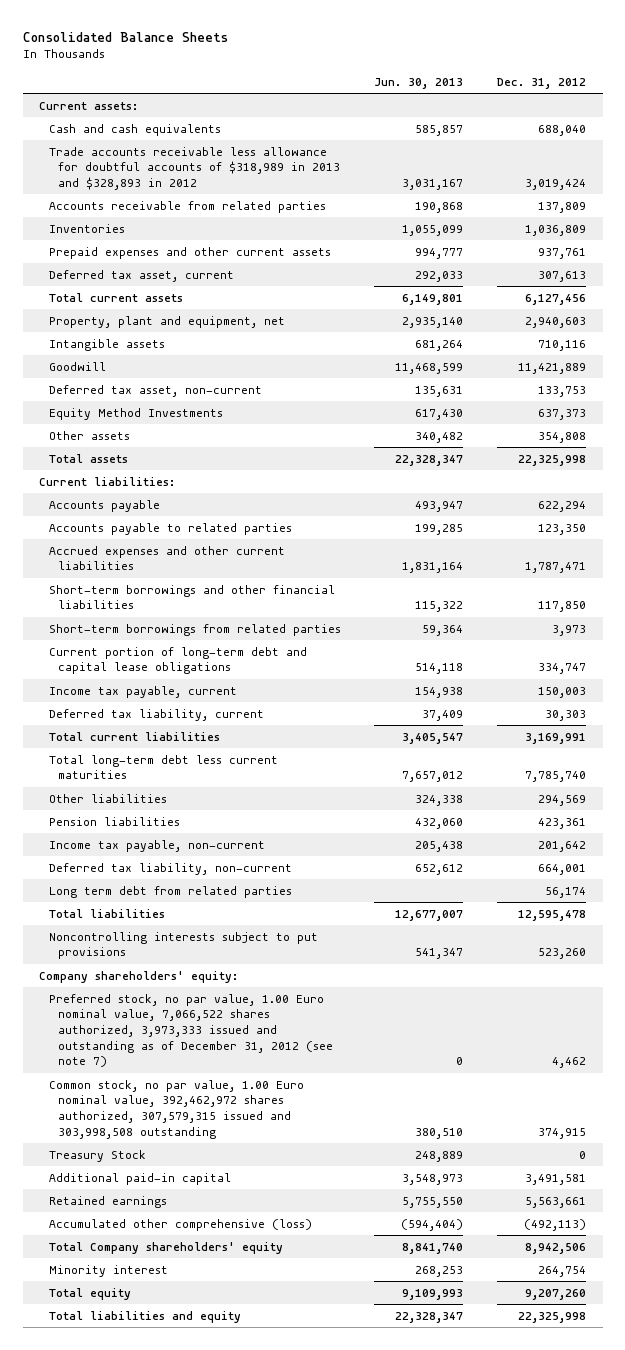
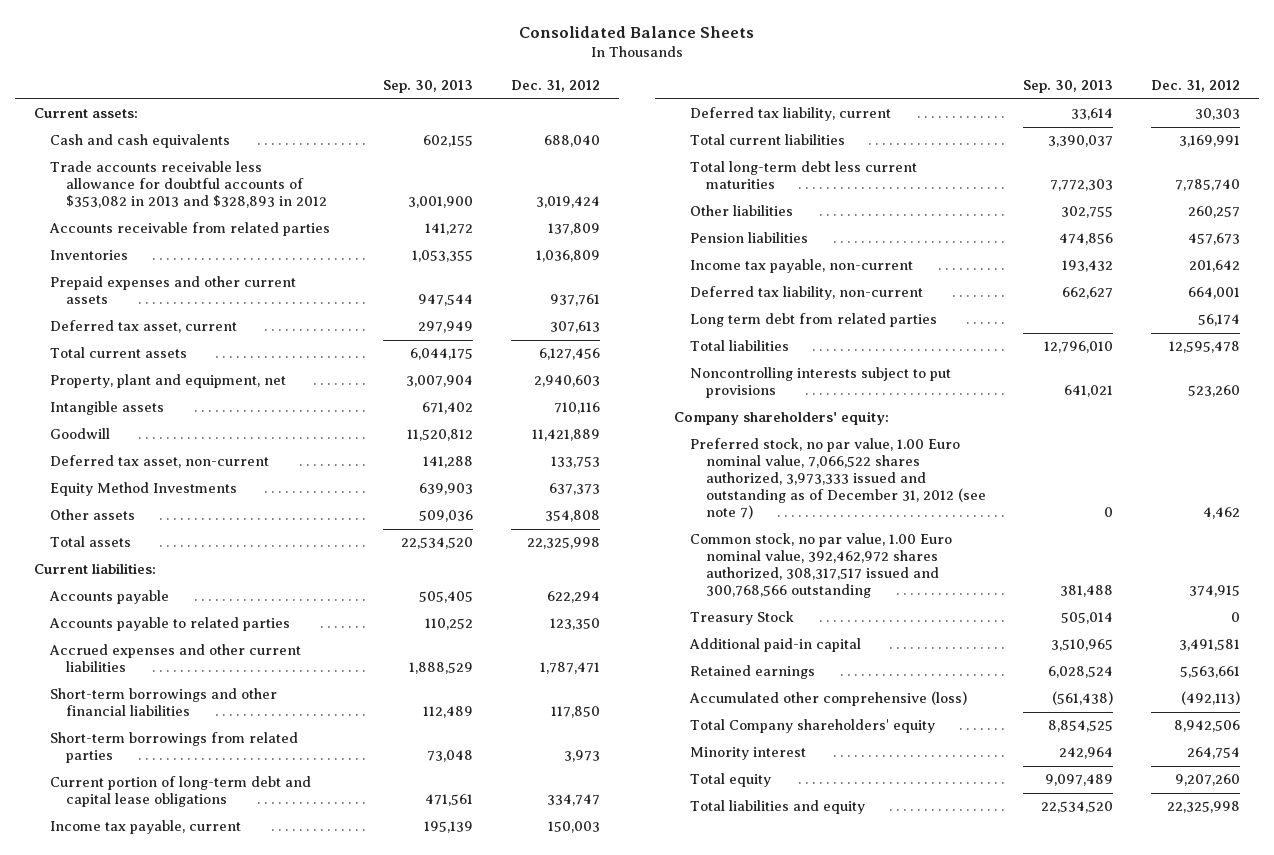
[374,77,464,89] Jun. 30, 2013 -> none
none -> [383,80,474,94] Sep. 30, 2013
[48,146,341,191] Trade accounts receivable less allowance for doubtful accounts of $318,989 in 2013 and $328,893 in 2012 -> [49,161,327,209] Trade accounts receivable less allowance for doubtful accounts of $353,082 in 2013 and $328,893 in 2012
[538,794,587,806] 294,569 -> [1187,206,1240,219] 260,257
[538,817,587,829] 423,361 -> [1187,233,1240,246] 457,673
[48,1079,304,1139] Common stock, no par value, 1.00 Euro nominal value, 392,462,972 shares authorized, 307,579,315 issued and 303,998,508 outstanding -> [689,533,952,599] Common stock, no par value, 1.00 Euro nominal value, 392,462,972 shares authorized, 308,317,517 issued and 300,768,566 outstanding

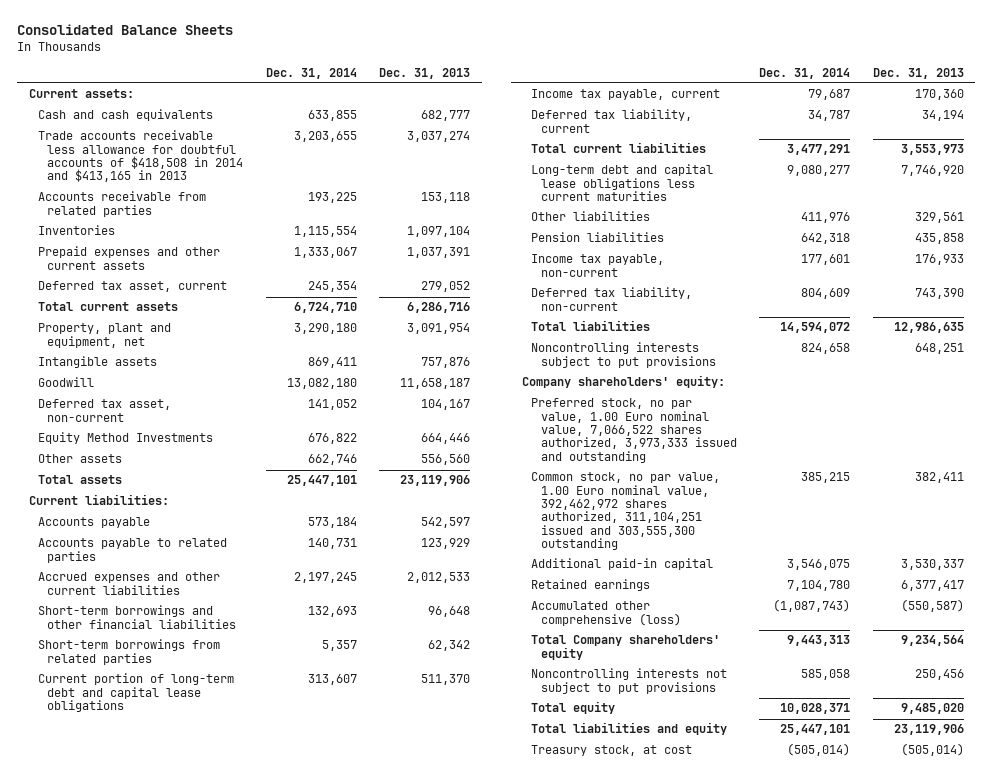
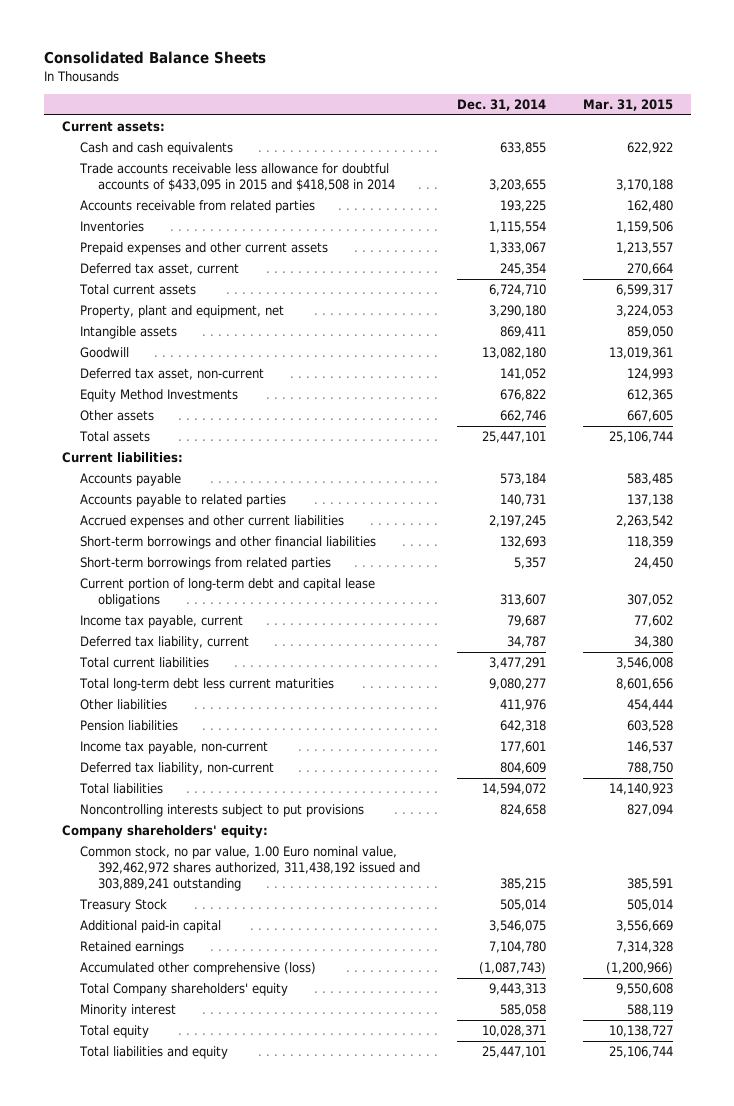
[379,67,471,79] Dec. 31, 2013 -> none
none -> [582,98,673,111] Mar. 31, 2015
[38,130,244,183] Trade accounts receivable less allowance for doubtful accounts of $418,508 in 2014 and $413,165 in 2013 -> [78,163,395,192] Trade accounts receivable less allowance for doubtful accounts of $433,095 in 2015 and $418,508 in 2014
[531,164,714,202] Long-term debt and capital lease obligations less current maturities -> [78,678,334,692] Total long-term debt less current maturities
[531,398,737,463] Preferred stock, no par value, 1.00 Euro nominal value, 7,066,522 shares authorized, 3,973,333 issued and outstanding -> none
[531,472,721,551] Common stock, no par value, 1.00 Euro nominal value, 392,462,972 shares authorized, 311,104,251 issued and 303,555,300 outstanding -> [79,846,420,892] Common stock, no par value, 1.00 Euro nominal value, 392,462,972 shares authorized, 311,438,192 issued and 303,889,241 outstanding
none -> [78,899,167,913] Treasury Stock
[531,668,728,694] Noncontrolling interests not subject to put provisions -> [79,1004,176,1018] Minority interest
[531,745,693,757] Treasury stock, at cost -> none

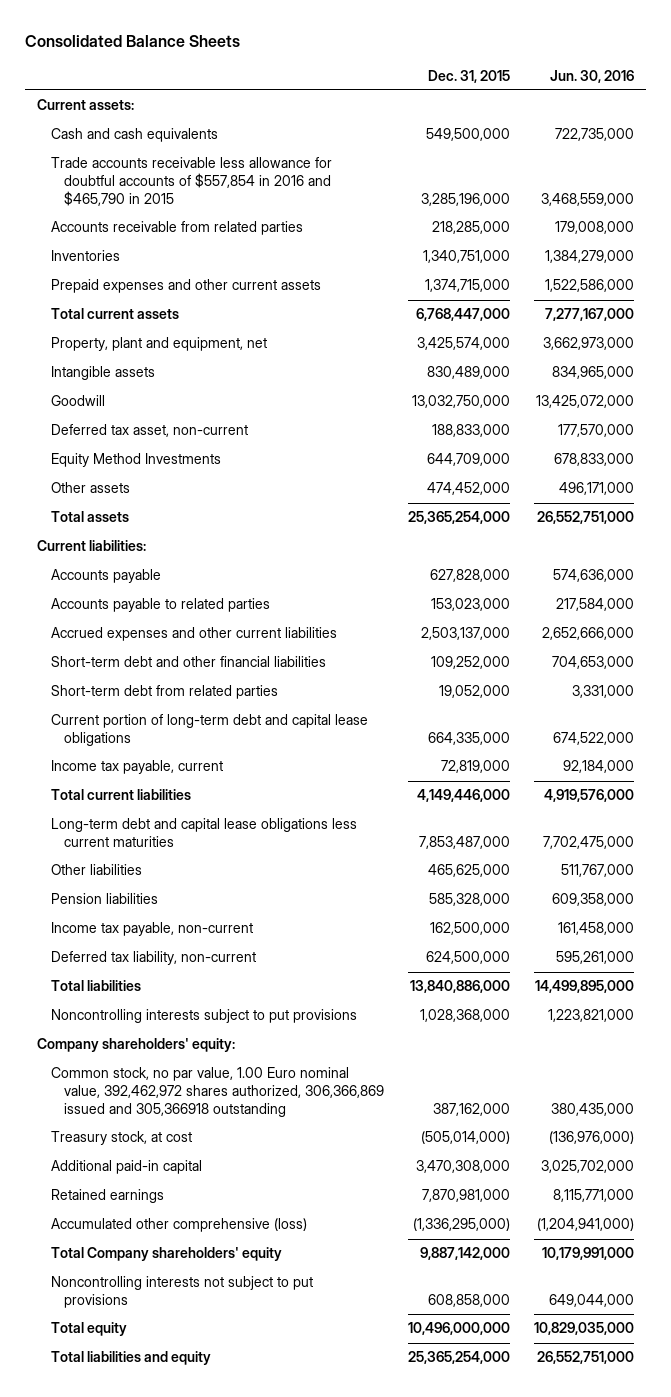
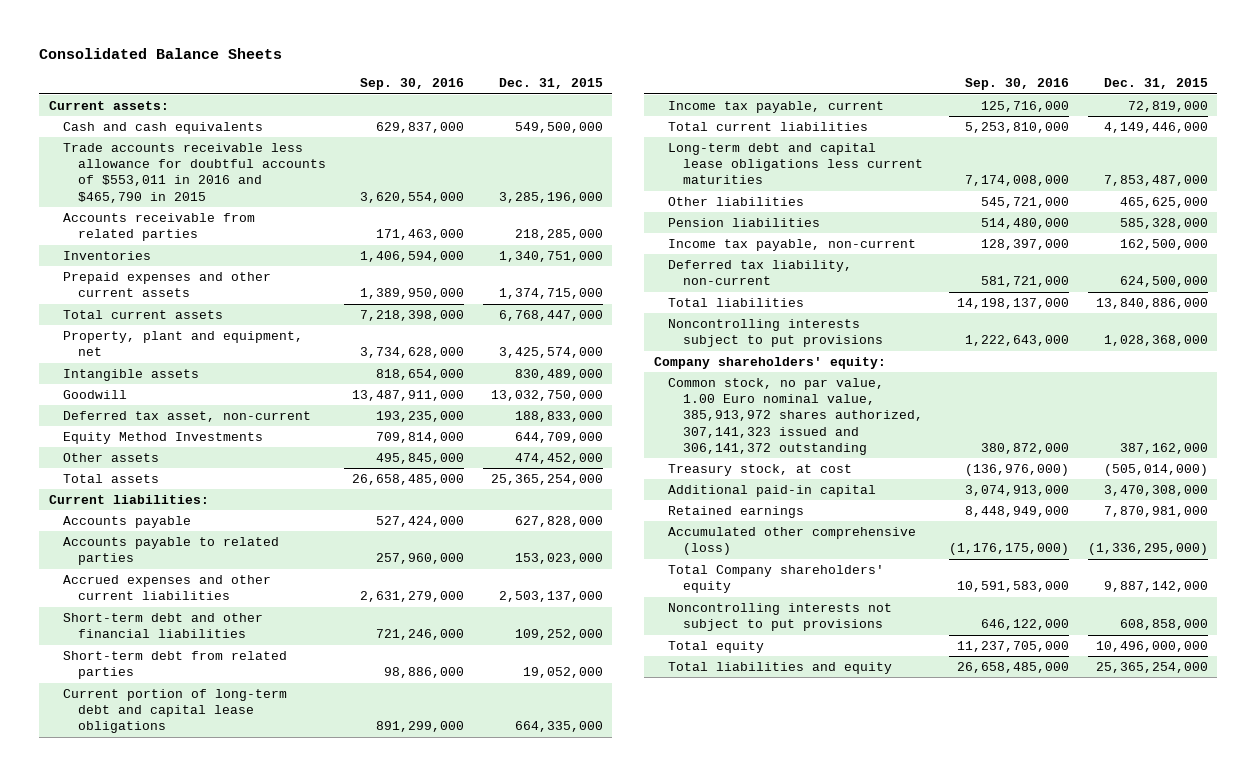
[549,69,634,83] Jun. 30, 2016 -> none
none -> [360,78,465,91] Sep. 30, 2016
[50,157,332,206] Trade accounts receivable less allowance for doubtful accounts of $557,854 in 2016 and $465,790 in 2015 -> [63,142,326,203] Trade accounts receivable less allowance for doubtful accounts of $553,011 in 2016 and $465,790 in 2015
[50,1067,385,1117] Common stock, no par value, 1.00 Euro nominal value, 392,462,972 shares authorized, 306,366,869 issued and 305,366918 outstanding -> [668,377,924,455] Common stock, no par value, 1.00 Euro nominal value, 385,913,972 shares authorized, 307,141,323 issued and 306,141,372 outstanding

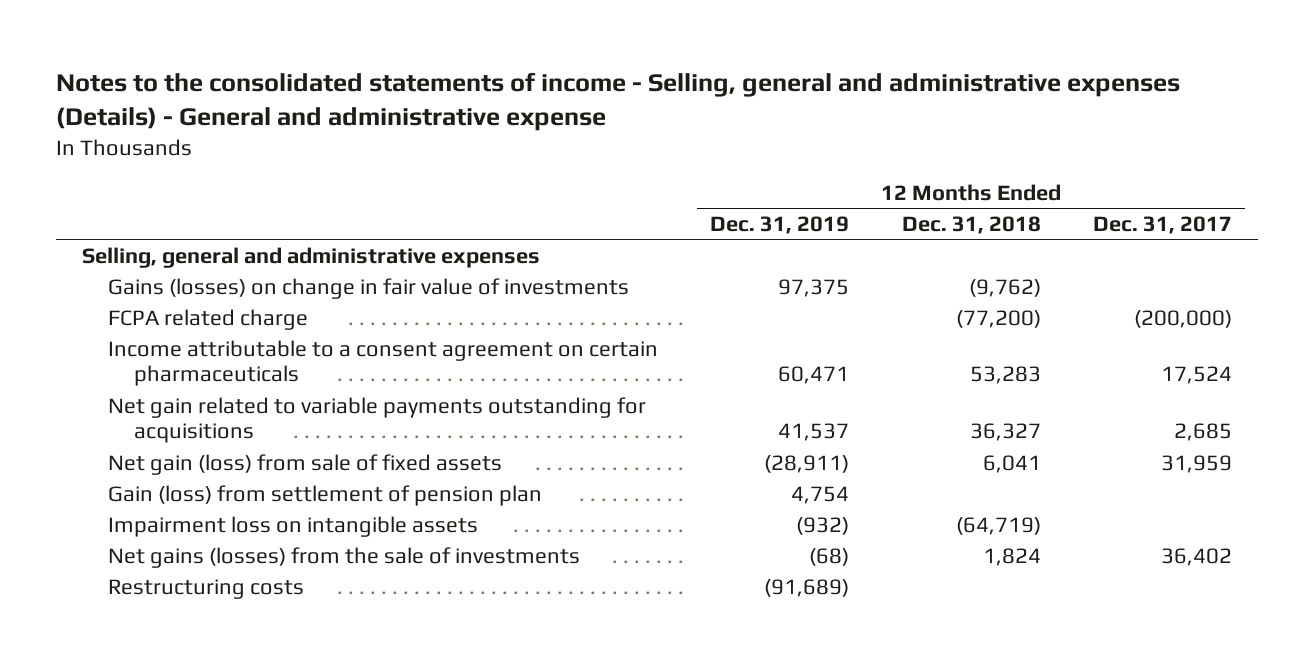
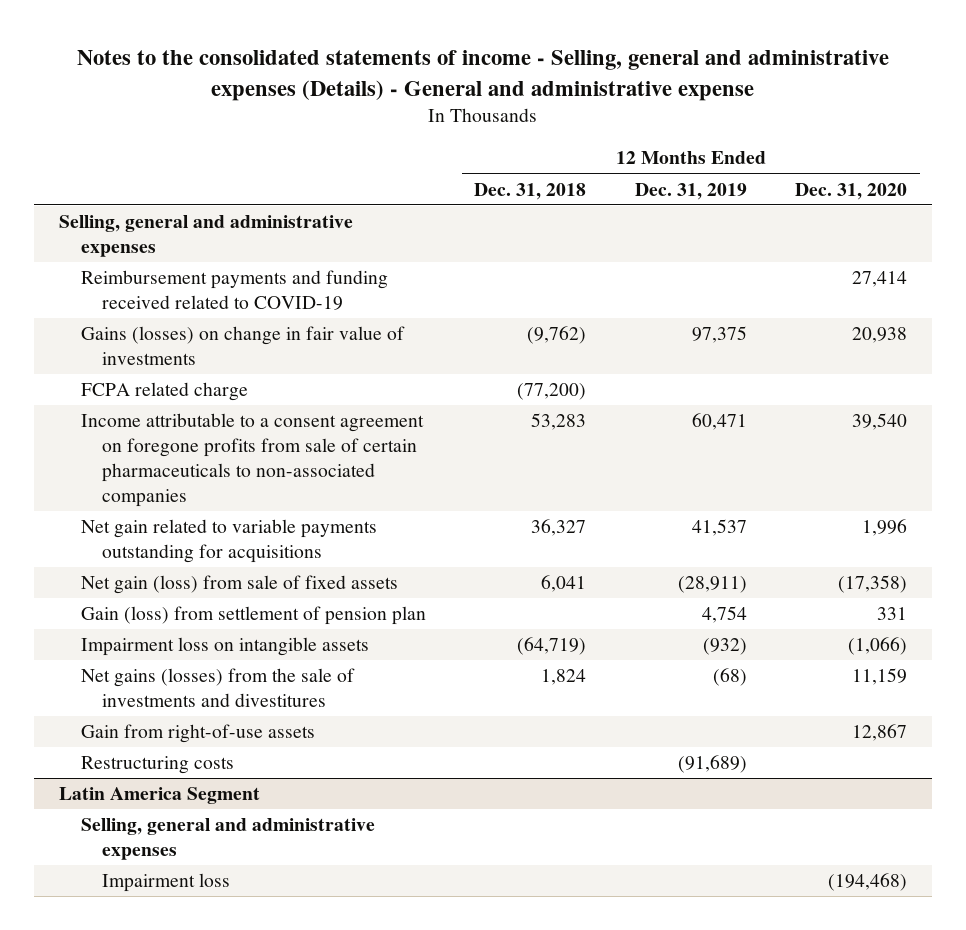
[1092,215,1232,234] Dec. 31, 2017 -> none
none -> [795,182,908,200] Dec. 31, 2020
none -> [80,270,388,311] Reimbursement payments and funding received related to COVID-19
[108,339,659,387] Income attributable to a consent agreement on certain pharmaceuticals -> [80,413,424,507] Income attributable to a consent agreement on foregone profits from sale of certain pharmaceuticals to non-associated companies
[108,546,581,568] Net gains (losses) from the sale of investments -> [80,668,355,708] Net gains (losses) from the sale of investments and divestitures
none -> [80,724,315,744] Gain from right-of-use assets
none -> [58,787,260,805] Latin America Segment
none -> [80,818,375,861] Selling, general and administrative expenses
none -> [102,873,231,893] Impairment loss

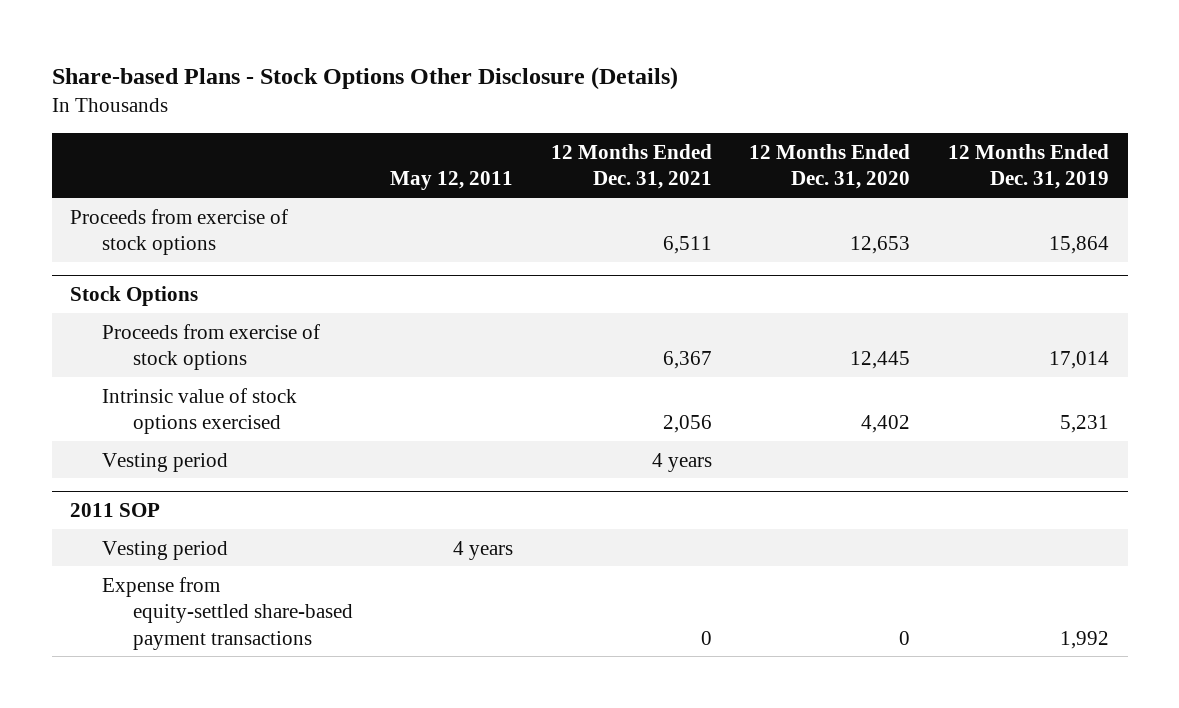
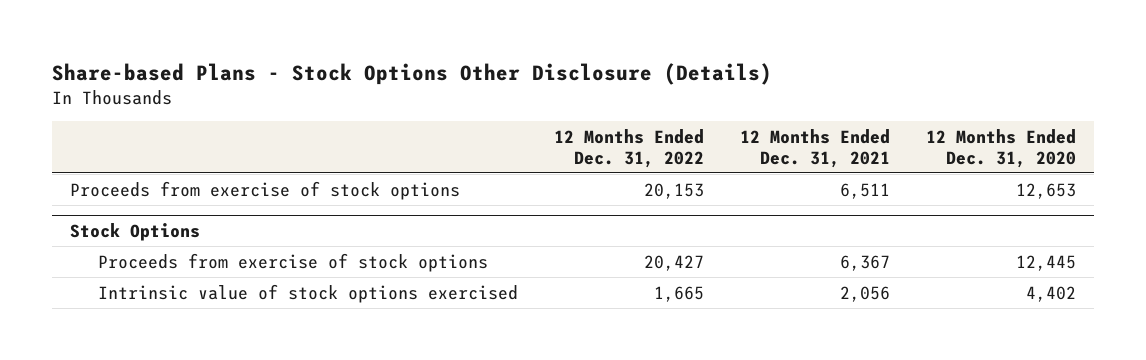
[390,171,514,191] May 12, 2011 -> none
[947,143,1109,190] 12 Months Ended Dec. 31, 2019 -> none
none -> [553,129,704,168] 12 Months Ended Dec. 31, 2022
[101,452,228,472] Vesting period -> none
[70,502,161,517] 2011 SOP -> none
[101,540,228,560] Vesting period -> none
[101,576,353,650] Expense from equity-settled share-based payment transactions -> none

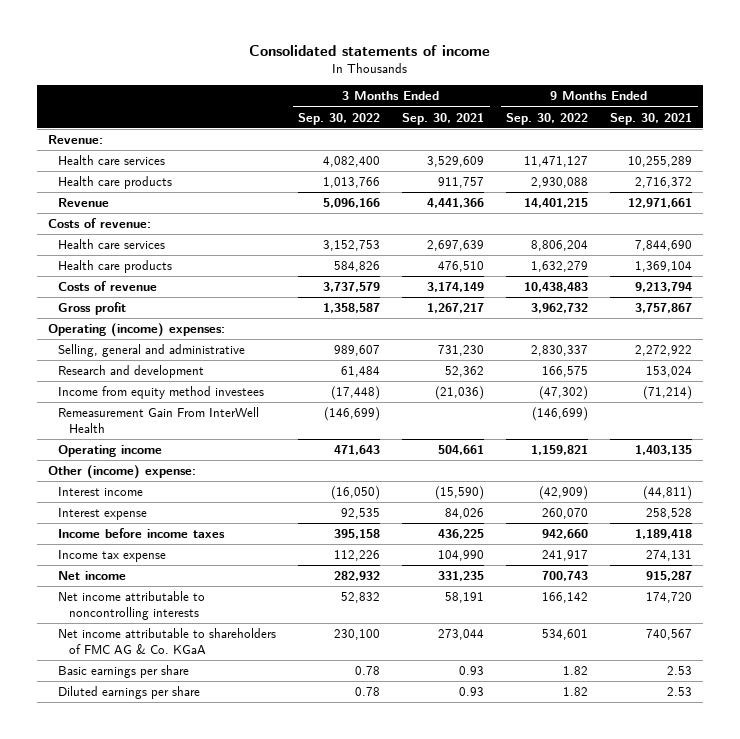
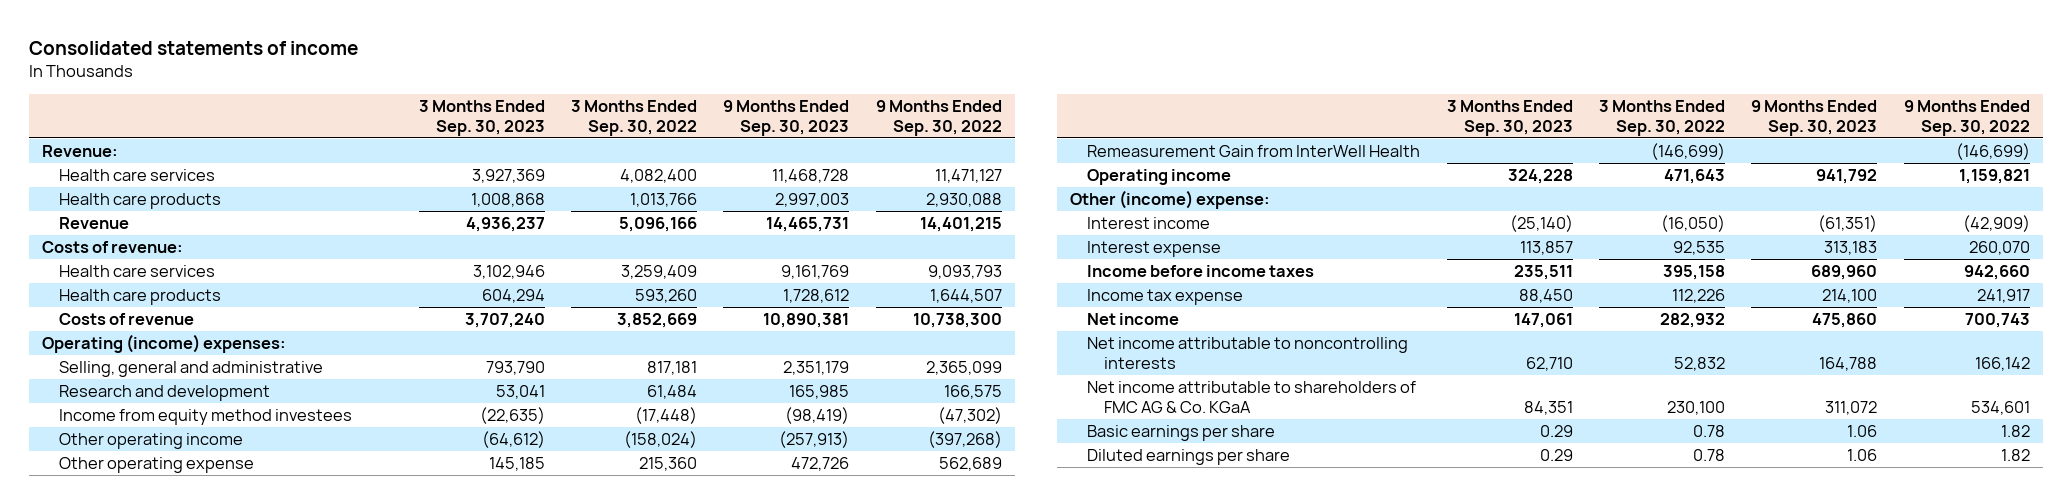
[402,112,485,125] Sep. 30, 2021 -> none
[610,112,693,125] Sep. 30, 2021 -> none
none -> [418,100,545,137] 3 Months Ended Sep. 30, 2023
none -> [723,100,850,137] 9 Months Ended Sep. 30, 2023
[58,301,127,315] Gross profit -> none
[323,239,381,251] 3,152,753 -> [621,265,698,280] 3,259,409
[531,239,589,251] 8,806,204 -> [927,265,1002,280] 9,093,793
[334,260,381,272] 584,826 -> [635,289,698,304] 593,260
[531,260,589,272] 1,632,279 -> [929,289,1002,304] 1,644,507
[323,281,381,292] 3,737,579 -> [617,313,698,329] 3,852,669
[524,281,589,292] 10,438,483 -> [912,313,1002,329] 10,738,300
[334,344,381,356] 989,607 -> [647,361,698,376] 817,181
[531,344,589,356] 2,830,337 -> [925,361,1002,376] 2,365,099
none -> [59,433,244,450] Other operating income
none -> [59,457,255,474] Other operating expense
[58,406,260,433] Remeasurement Gain From InterWell Health -> [1087,145,1421,158] Remeasurement Gain from InterWell Health

